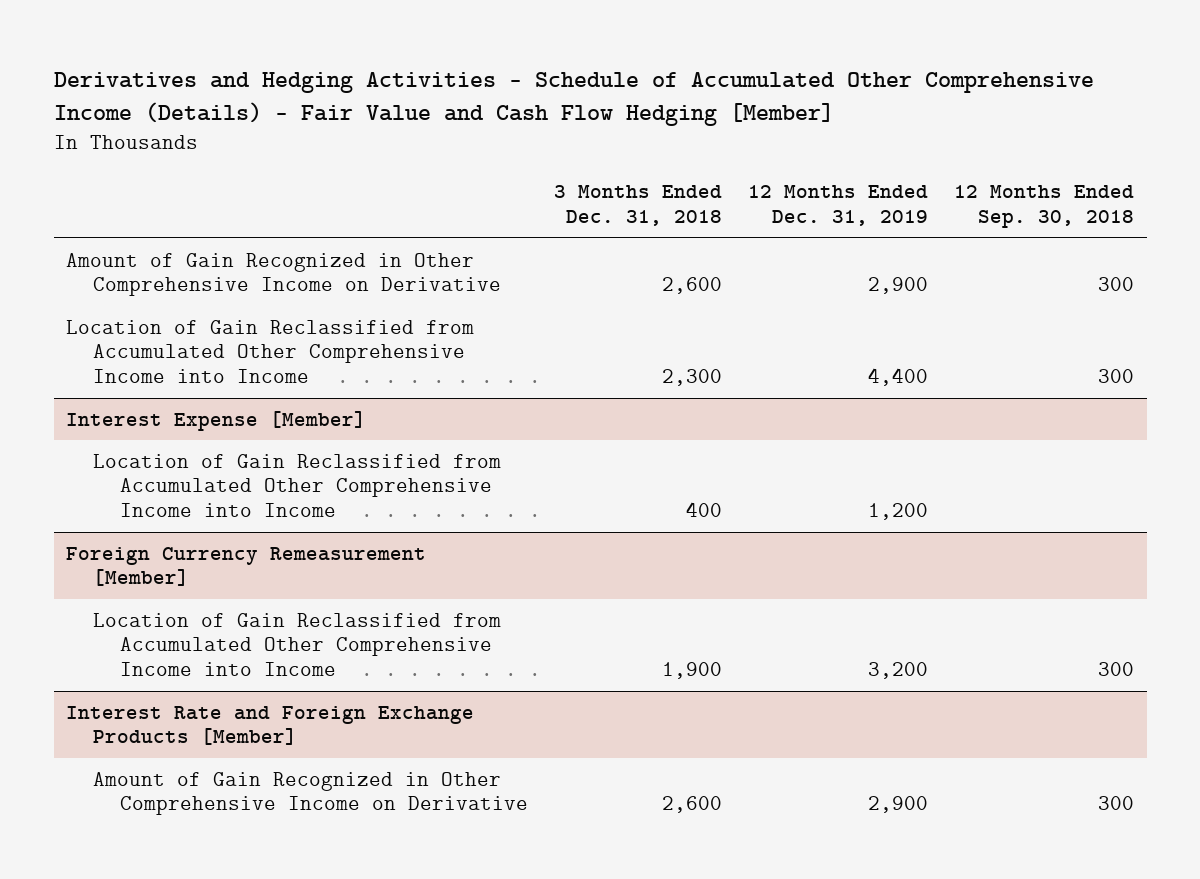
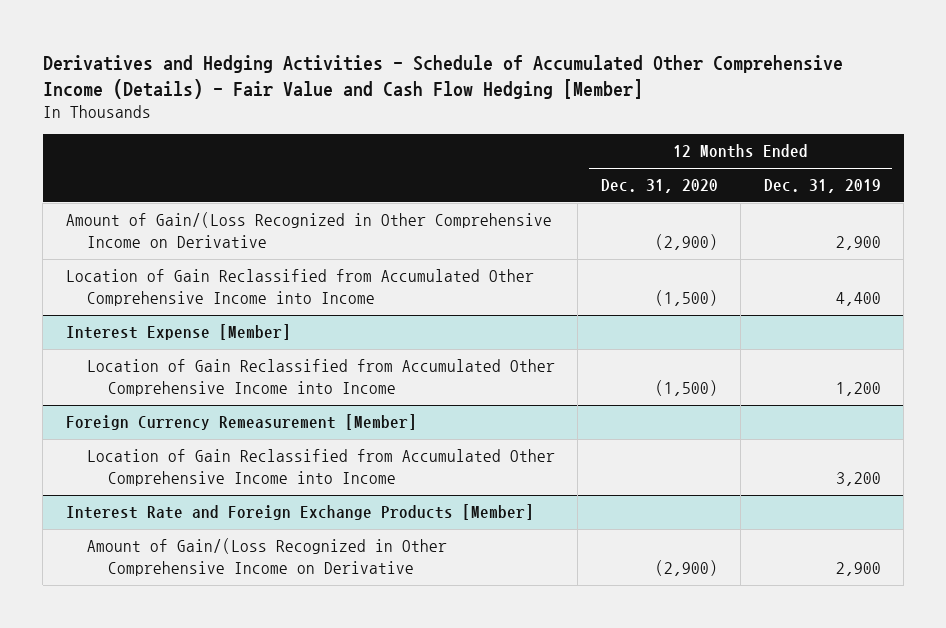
[554,185,723,227] 3 Months Ended Dec. 31, 2018 -> none
[953,185,1134,229] 12 Months Ended Sep. 30, 2018 -> none
none -> [600,179,718,194] Dec. 31, 2020
[66,252,502,297] Amount of Gain Recognized in Other Comprehensive Income on Derivative -> [65,212,552,249] Amount of Gain/(Loss Recognized in Other Comprehensive Income on Derivative
[93,771,529,816] Amount of Gain Recognized in Other Comprehensive Income on Derivative -> [86,538,447,577] Amount of Gain/(Loss Recognized in Other Comprehensive Income on Derivative

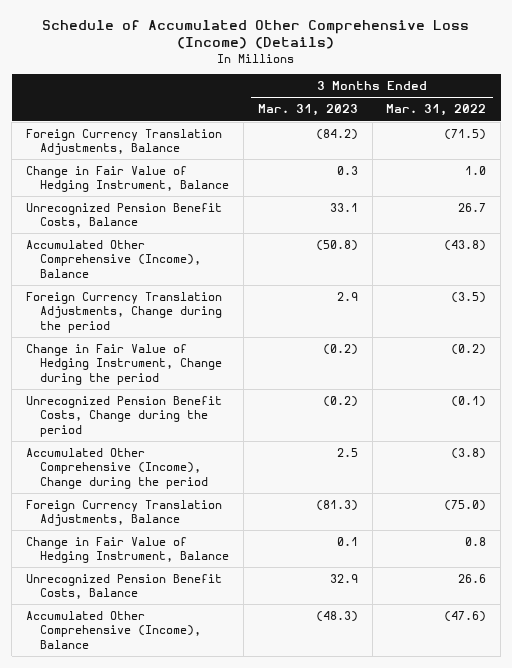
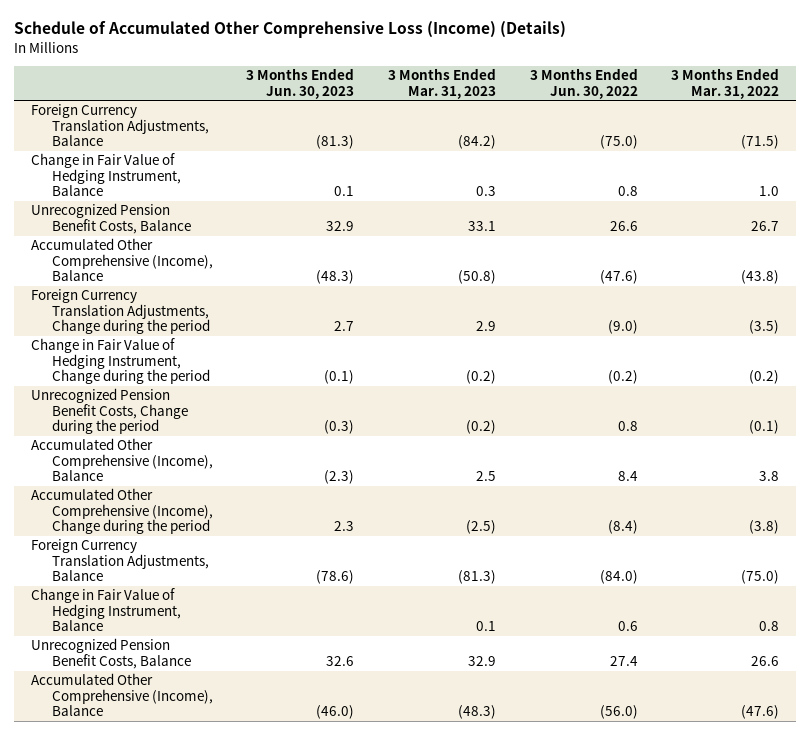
none -> [246,68,355,99] 3 Months Ended Jun. 30, 2023
none -> [529,68,638,99] 3 Months Ended Jun. 30, 2022
none -> [30,438,213,482] Accumulated Other Comprehensive (Income), Balance
[336,447,358,457] 2.5 -> [465,520,496,535] (2.5)

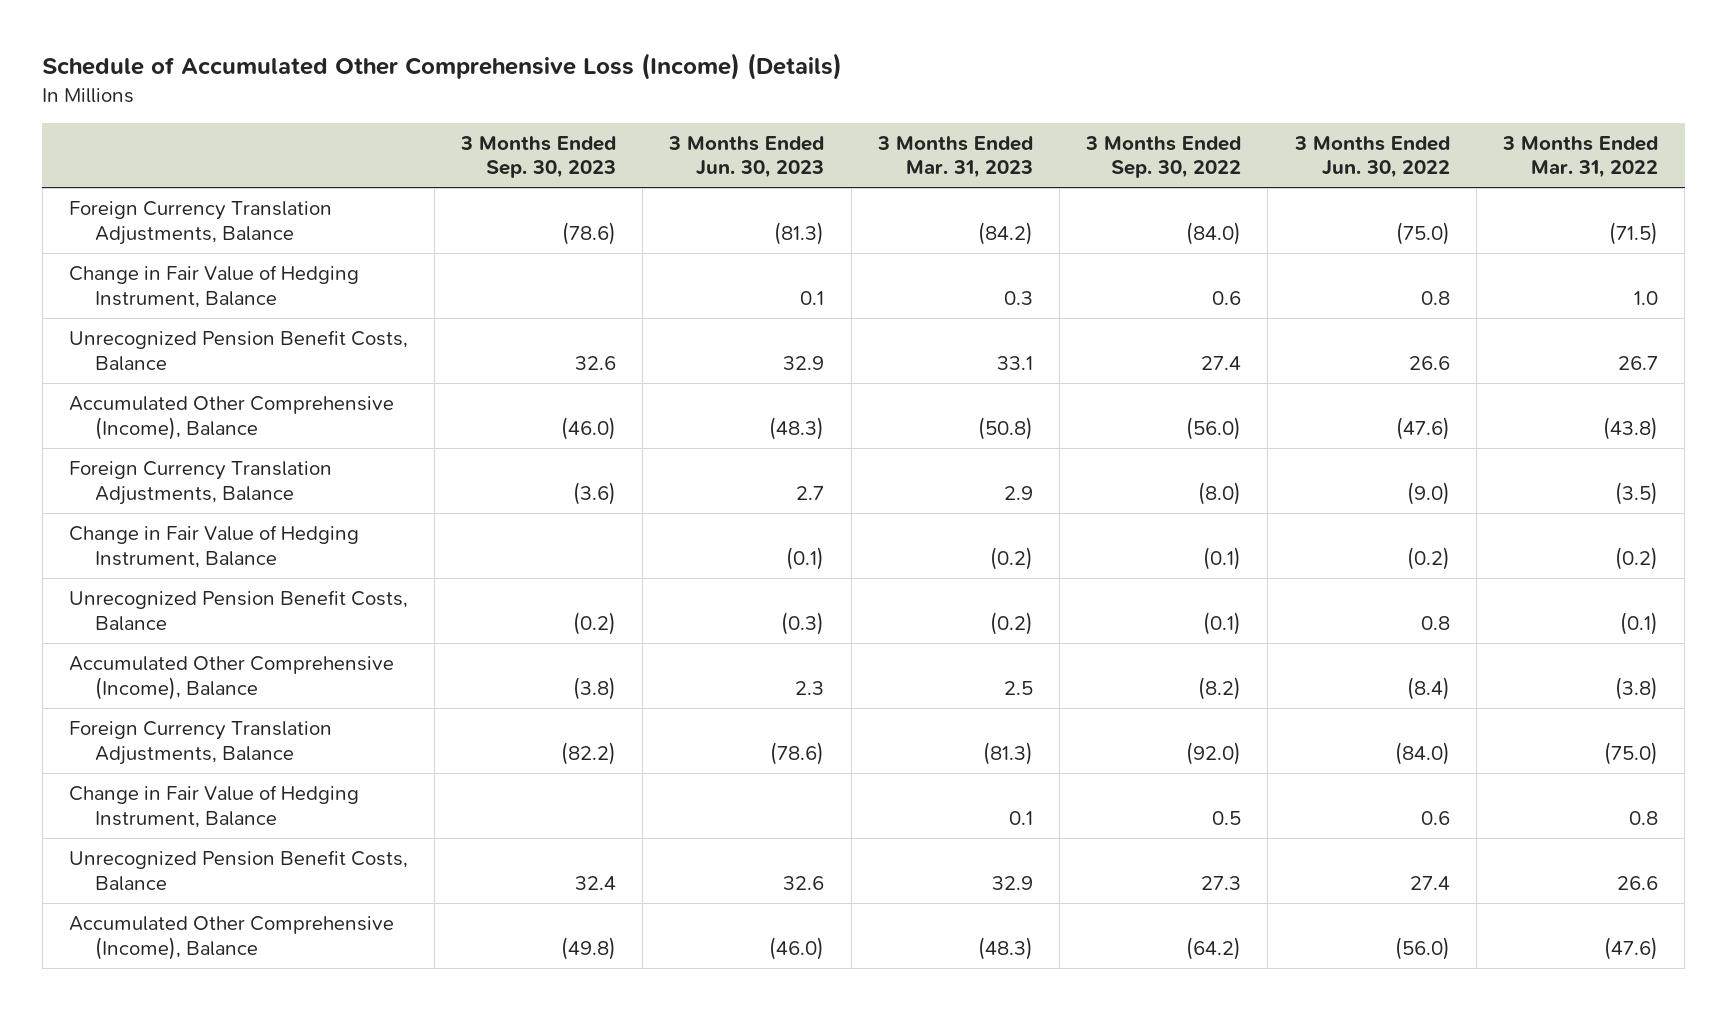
none -> [460,135,617,179] 3 Months Ended Sep. 30, 2023
none -> [1085,135,1242,179] 3 Months Ended Sep. 30, 2022
[30,488,213,535] Accumulated Other Comprehensive (Income), Change during the period -> none
[30,289,210,335] Foreign Currency Translation Adjustments, Change during the period -> [68,461,332,505] Foreign Currency Translation Adjustments, Balance
[30,338,210,385] Change in Fair Value of Hedging Instrument, Change during the period -> [68,525,359,568] Change in Fair Value of Hedging Instrument, Balance
[30,388,188,435] Unrecognized Pension Benefit Costs, Change during the period -> [68,590,408,631] Unrecognized Pension Benefit Costs, Balance
[324,470,355,485] (2.3) -> [795,680,825,695] 2.3
[617,471,638,482] 8.4 -> [1406,676,1450,700] (8.4)
[759,471,780,482] 3.8 -> [1615,676,1659,700] (3.8)

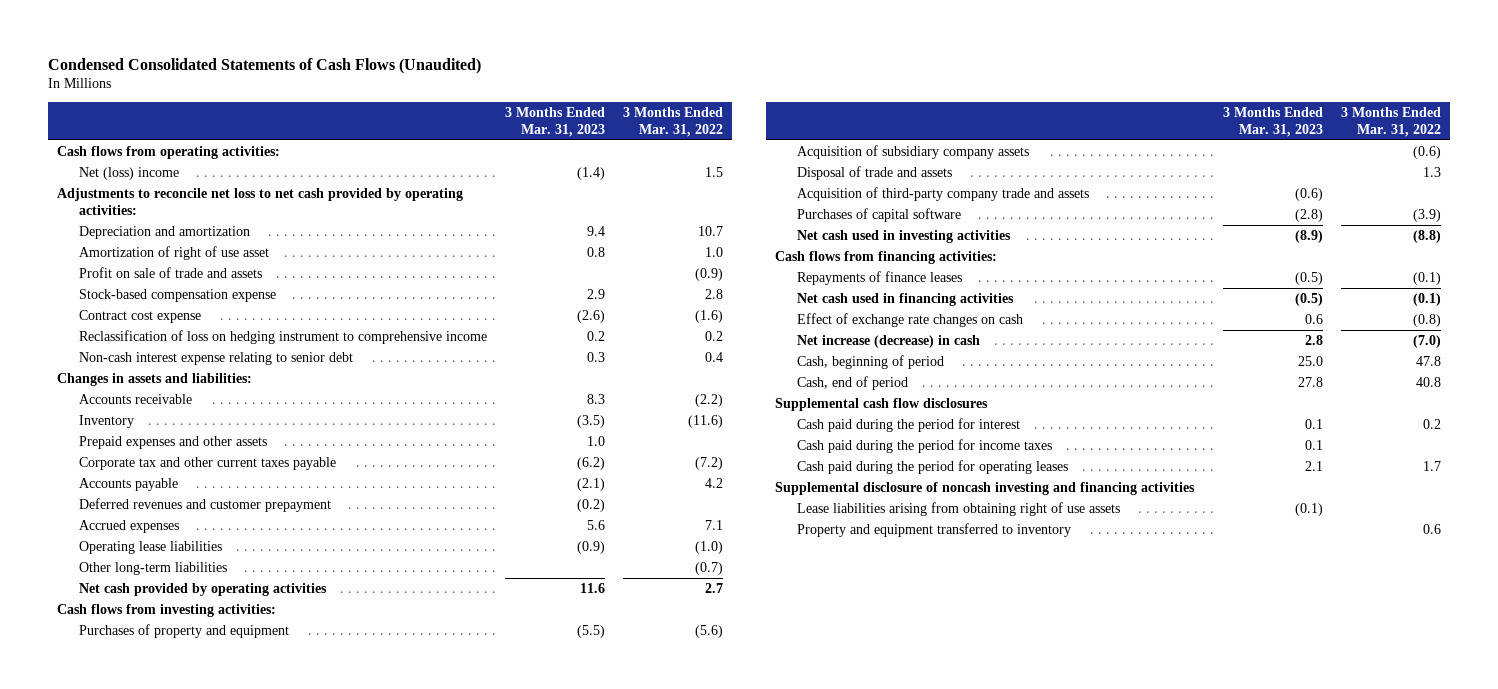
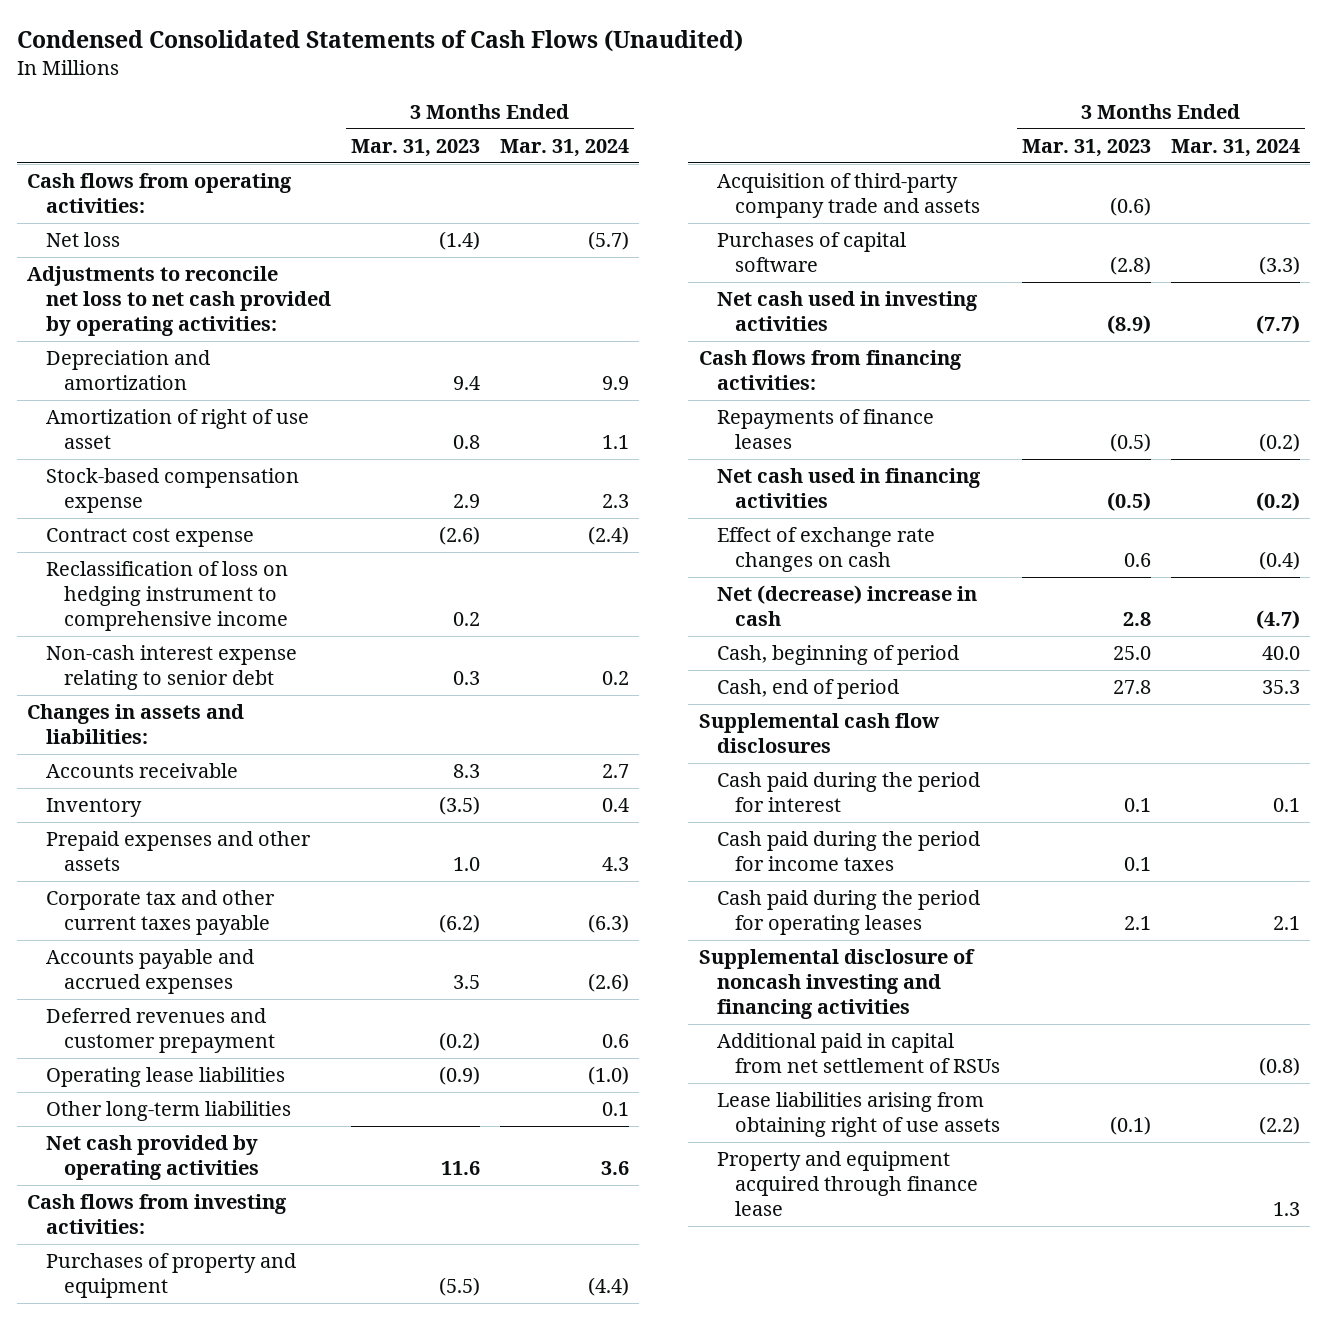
[622,106,723,137] 3 Months Ended Mar. 31, 2022 -> none
none -> [499,138,629,157] Mar. 31, 2024
[79,166,180,180] Net (loss) income -> [45,232,120,248] Net loss
[79,266,263,278] Profit on sale of trade and assets -> none
[79,477,179,491] Accounts payable -> none
none -> [45,949,254,995] Accounts payable and accrued expenses
[79,519,180,533] Accrued expenses -> none
[797,144,1030,159] Acquisition of subsidiary company assets -> none
[797,165,953,180] Disposal of trade and assets -> none
[797,334,981,348] Net increase (decrease) in cash -> [716,585,977,627] Net (decrease) increase in cash
none -> [716,1033,1001,1074] Additional paid in capital from net settlement of RSUs
[797,522,1072,537] Property and equipment transferred to inventory -> none
none -> [716,1151,979,1216] Property and equipment acquired through finance lease

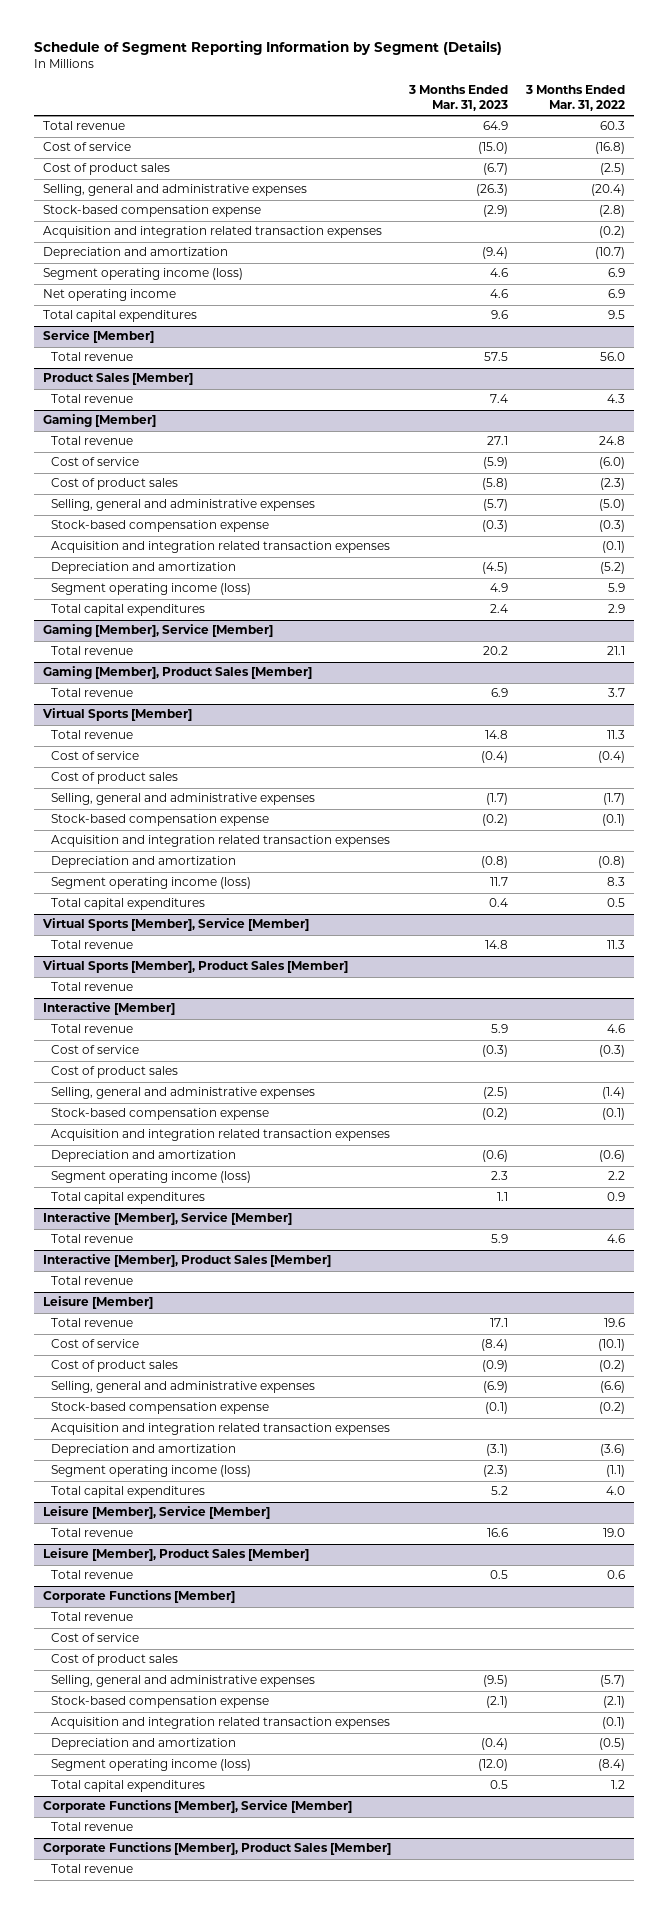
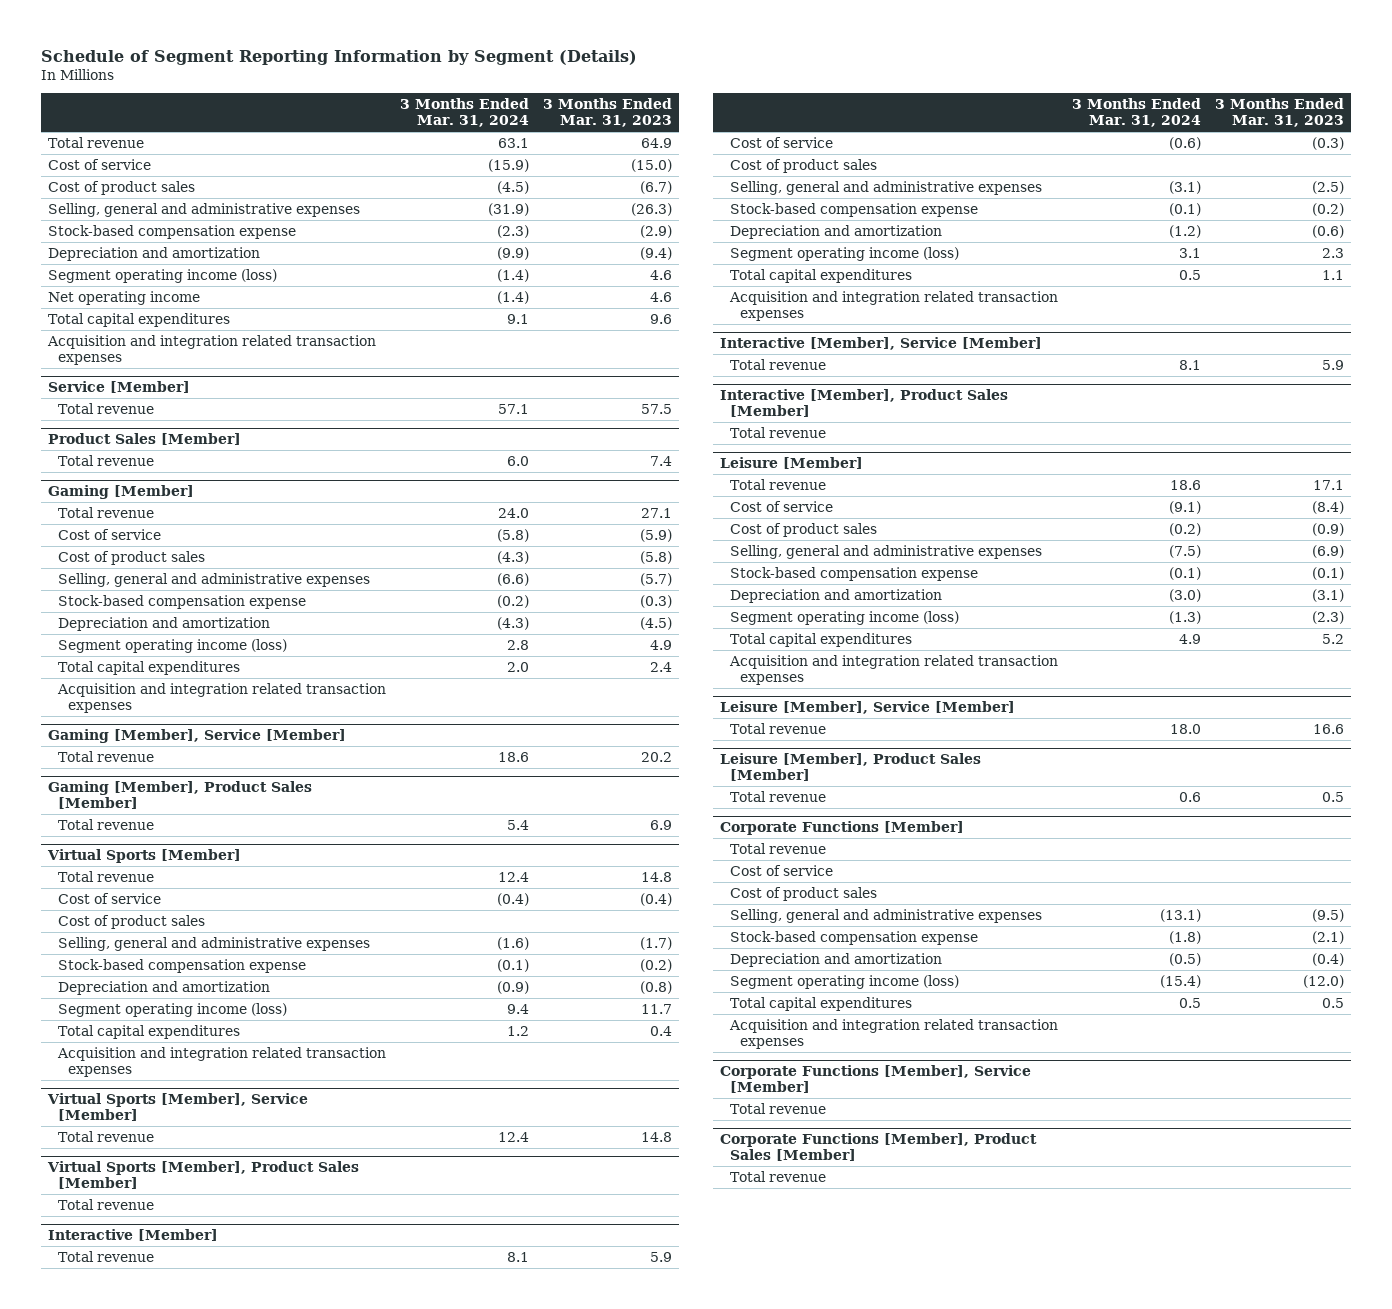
[524,85,625,112] 3 Months Ended Mar. 31, 2022 -> none
none -> [400,98,530,128] 3 Months Ended Mar. 31, 2024
[42,226,382,239] Acquisition and integration related transaction expenses -> [46,334,376,365] Acquisition and integration related transaction expenses
[51,541,391,554] Acquisition and integration related transaction expenses -> [56,682,386,713] Acquisition and integration related transaction expenses
[51,835,391,848] Acquisition and integration related transaction expenses -> [56,1046,386,1077] Acquisition and integration related transaction expenses
[51,1129,391,1142] Acquisition and integration related transaction expenses -> [728,290,1058,321] Acquisition and integration related transaction expenses
[51,1423,391,1436] Acquisition and integration related transaction expenses -> [728,654,1058,685] Acquisition and integration related transaction expenses
[51,1717,391,1730] Acquisition and integration related transaction expenses -> [728,1018,1058,1049] Acquisition and integration related transaction expenses

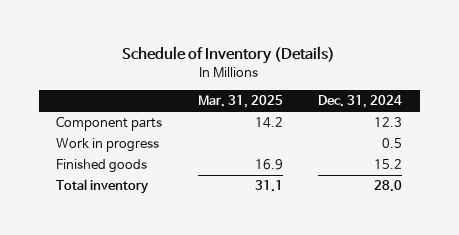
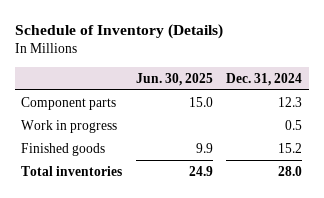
[197,95,283,109] Mar. 31, 2025 -> none
none -> [135,72,213,86] Jun. 30, 2025
[56,179,150,195] Total inventory -> [21,165,123,176] Total inventories

